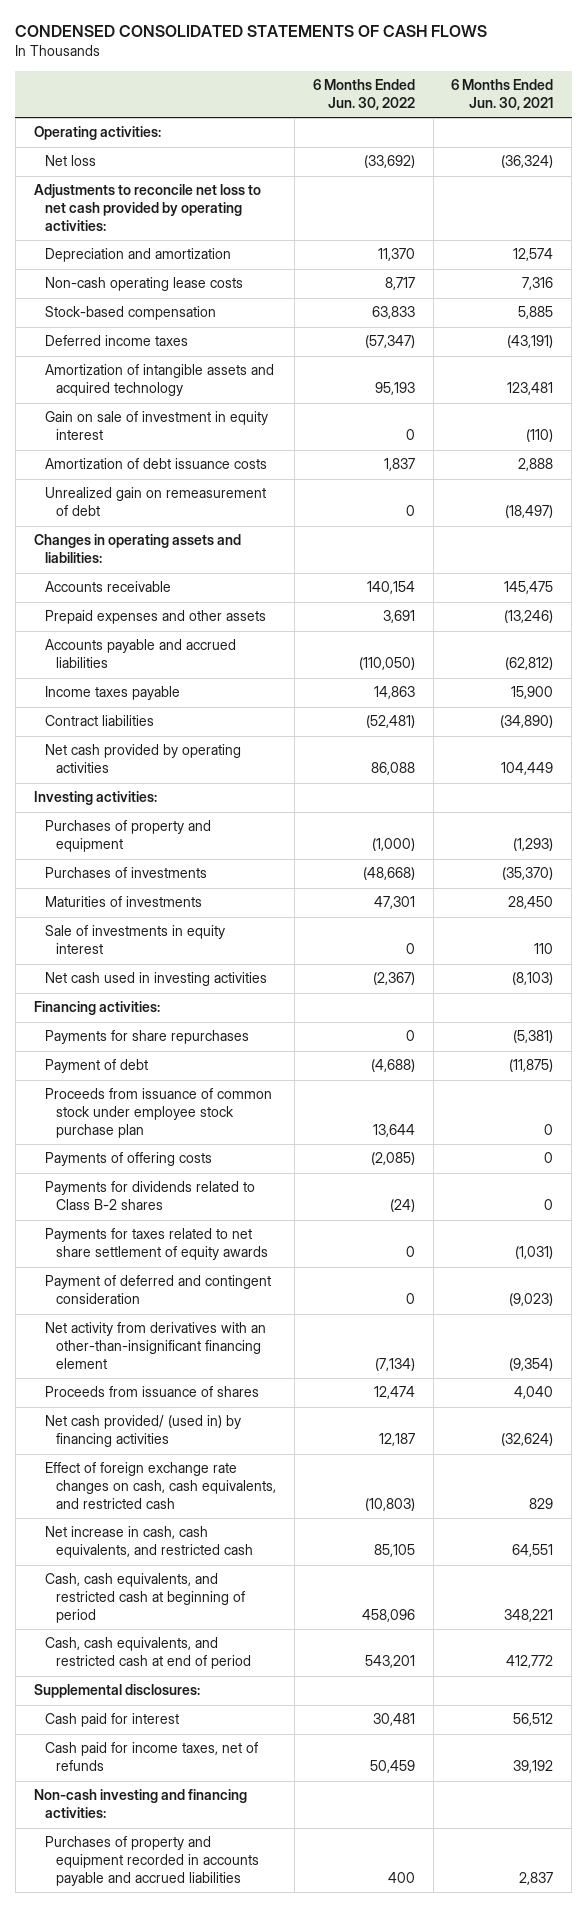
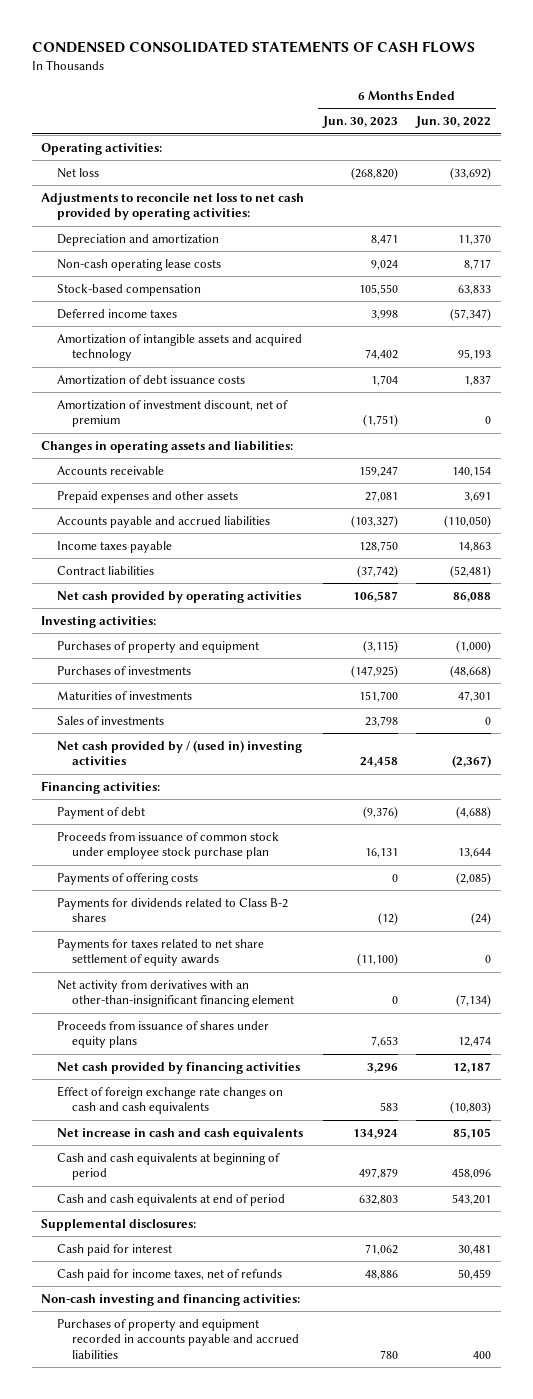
[451,78,554,110] 6 Months Ended Jun. 30, 2021 -> none
none -> [321,116,398,129] Jun. 30, 2023
[45,411,269,441] Gain on sale of investment in equity interest -> none
[45,487,267,517] Unrealized gain on remeasurement of debt -> none
none -> [56,399,288,428] Amortization of investment discount, net of premium
[45,925,226,955] Sale of investments in equity interest -> none
none -> [56,715,164,725] Sales of investments
[45,972,268,987] Net cash used in investing activities -> [56,739,302,766] Net cash provided by / (used in) investing activities
[45,1030,250,1045] Payments for share repurchases -> none
[45,1275,272,1305] Payment of deferred and contingent consideration -> none
[45,1386,260,1398] Proceeds from issuance of shares -> [56,1020,269,1049] Proceeds from issuance of shares under equity plans
[45,1415,242,1448] Net cash provided/ (used in) by financing activities -> [56,1061,300,1074] Net cash provided by financing activities
[45,1462,277,1510] Effect of foreign exchange rate changes on cash, cash equivalents, and restricted cash -> [56,1085,283,1115] Effect of foreign exchange rate changes on cash and cash equivalents
[45,1526,254,1559] Net increase in cash, cash equivalents, and restricted cash -> [56,1127,303,1140] Net increase in cash and cash equivalents
[45,1573,246,1624] Cash, cash equivalents, and restricted cash at beginning of period -> [56,1152,280,1181] Cash and cash equivalents at beginning of period
[45,1637,252,1670] Cash, cash equivalents, and restricted cash at end of period -> [56,1193,285,1206] Cash and cash equivalents at end of period

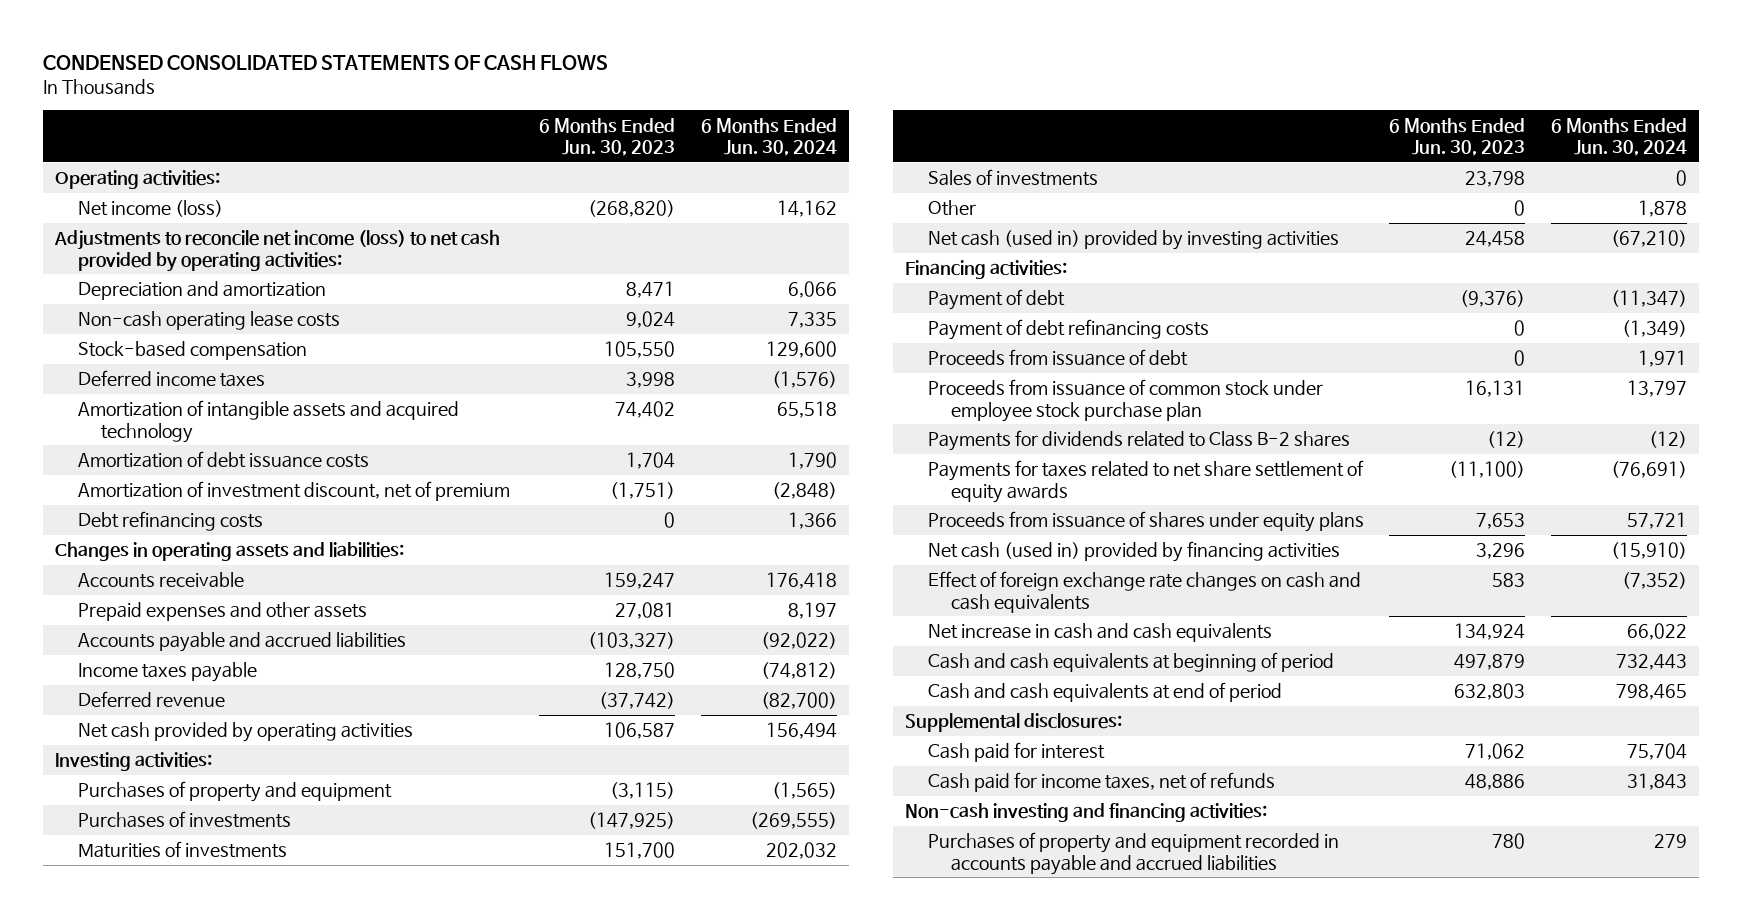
[415,116,492,129] Jun. 30, 2022 -> none
none -> [700,117,837,156] 6 Months Ended Jun. 30, 2024
[56,167,99,178] Net loss -> [77,200,223,218] Net income (loss)
[41,192,305,221] Adjustments to reconcile net loss to net cash provided by operating activities: -> [54,230,501,272] Adjustments to reconcile net income (loss) to net cash provided by operating activities:
none -> [77,511,263,532] Debt refinancing costs
[56,565,154,575] Contract liabilities -> [77,691,225,708] Deferred revenue
none -> [928,200,977,217] Other
[56,739,302,766] Net cash provided by / (used in) investing activities -> [928,230,1340,251] Net cash (used in) provided by investing activities
none -> [928,319,1210,341] Payment of debt refinancing costs
none -> [928,349,1189,367] Proceeds from issuance of debt
[56,872,198,885] Payments of offering costs -> none
[56,979,295,1008] Net activity from derivatives with an other-than-insignificant financing element -> none
[56,1061,300,1074] Net cash provided by financing activities -> [928,541,1341,563] Net cash (used in) provided by financing activities

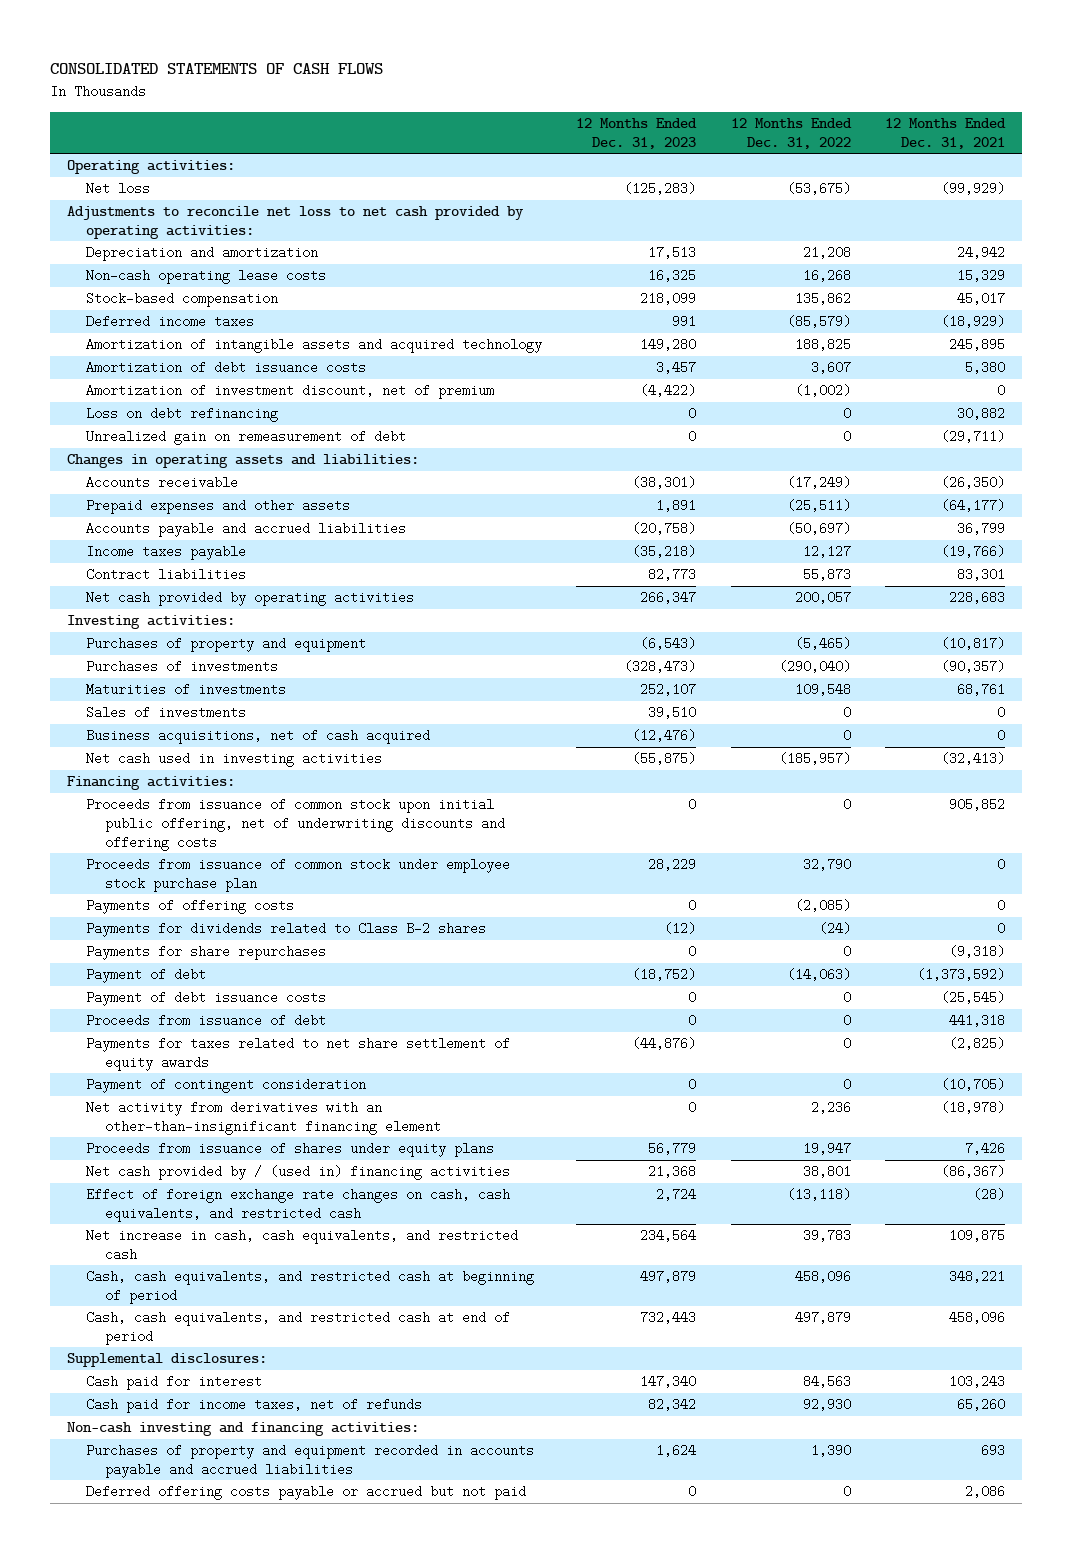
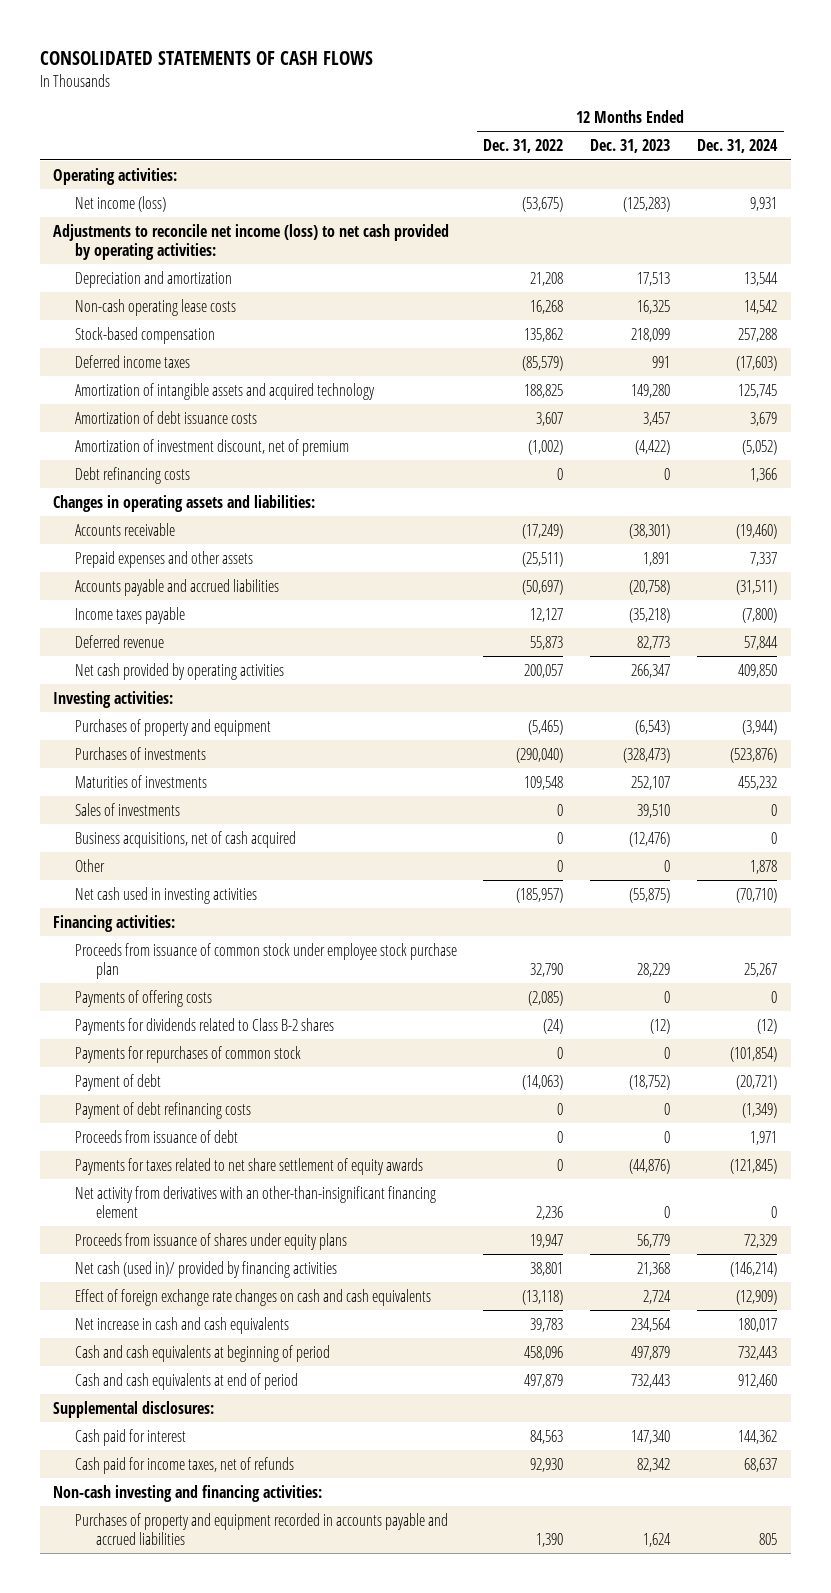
[885,117,1007,149] 12 Months Ended Dec. 31, 2021 -> none
none -> [697,139,779,154] Dec. 31, 2024
[85,182,150,196] Net loss -> [74,195,166,212] Net income (loss)
[67,206,525,239] Adjustments to reconcile net loss to net cash provided by operating activities: -> [53,223,450,260] Adjustments to reconcile net income (loss) to net cash provided by operating activities:
[85,407,278,423] Loss on debt refinancing -> none
[85,430,406,446] Unrealized gain on remeasurement of debt -> none
none -> [74,466,190,484] Debt refinancing costs
[85,568,246,582] Contract liabilities -> [74,634,164,648] Deferred revenue
none -> [74,858,105,872] Other
[85,798,505,851] Proceeds from issuance of common stock upon initial public offering, net of underwriting discounts and offering costs -> none
[85,945,326,961] Payments for share repurchases -> [74,1045,301,1063] Payments for repurchases of common stock
[85,991,326,1007] Payment of debt issuance costs -> [74,1101,251,1119] Payment of debt refinancing costs
[85,1078,366,1094] Payment of contingent consideration -> none
[85,1165,510,1181] Net cash provided by / (used in) financing activities -> [74,1260,337,1278] Net cash (used in)/ provided by financing activities
[85,1188,510,1222] Effect of foreign exchange rate changes on cash, cash equivalents, and restricted cash -> [74,1288,431,1306] Effect of foreign exchange rate changes on cash and cash equivalents
[85,1229,518,1261] Net increase in cash, cash equivalents, and restricted cash -> [74,1316,289,1334] Net increase in cash and cash equivalents
[85,1270,534,1304] Cash, cash equivalents, and restricted cash at beginning of period -> [74,1344,330,1362] Cash and cash equivalents at beginning of period
[85,1311,510,1345] Cash, cash equivalents, and restricted cash at end of period -> [74,1372,298,1390] Cash and cash equivalents at end of period
[85,1485,526,1501] Deferred offering costs payable or accrued but not paid -> none

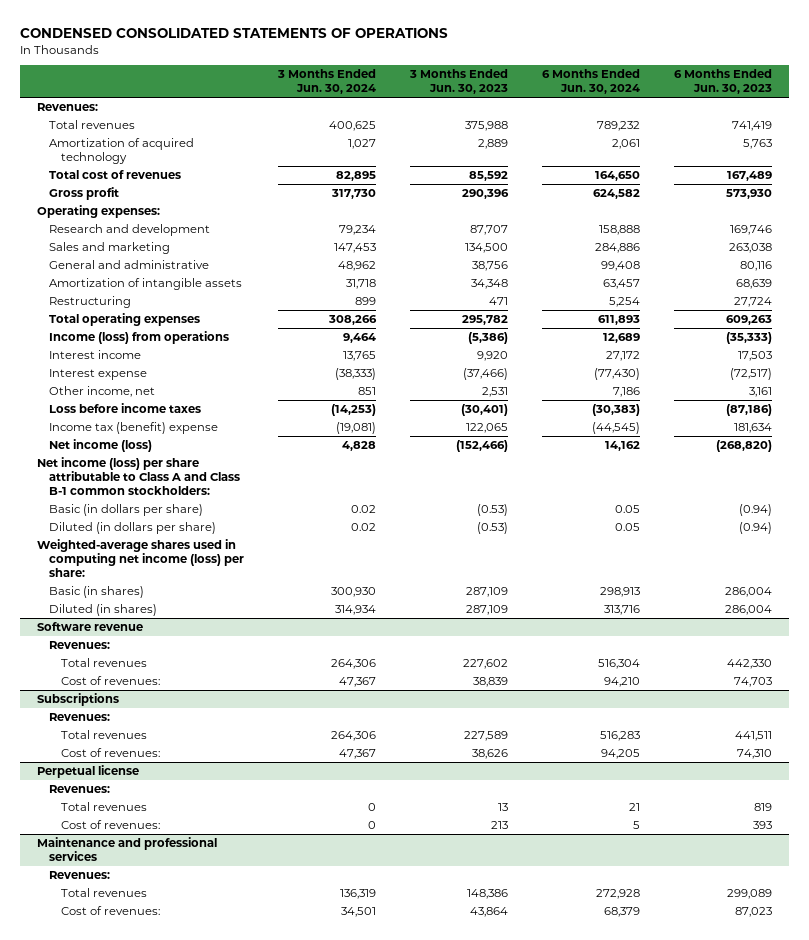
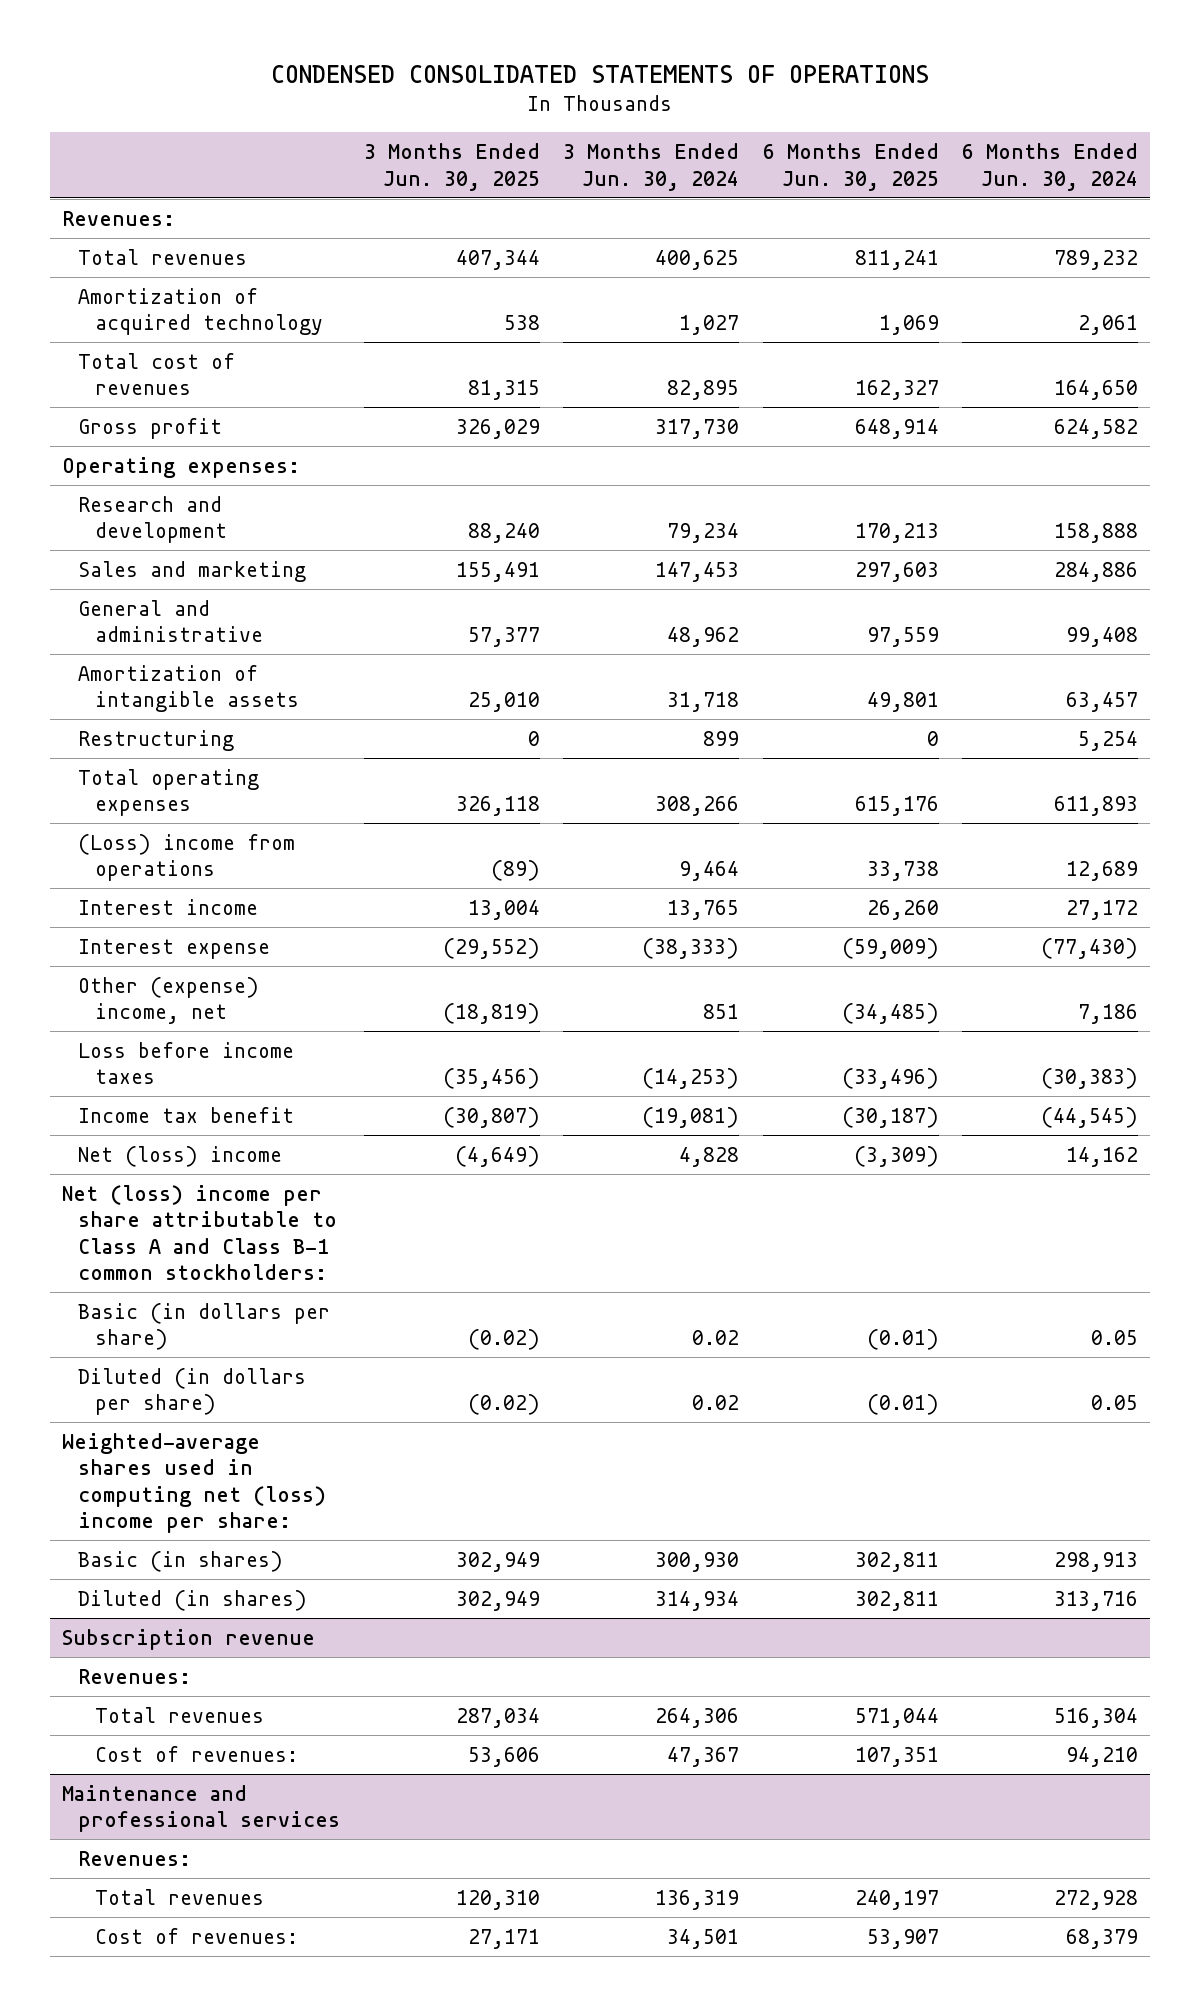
[408,69,508,95] 3 Months Ended Jun. 30, 2023 -> none
[673,69,772,95] 6 Months Ended Jun. 30, 2023 -> none
none -> [363,143,540,191] 3 Months Ended Jun. 30, 2025
none -> [762,143,939,191] 6 Months Ended Jun. 30, 2025
[48,331,229,345] Income (loss) from operations -> [78,833,296,882] (Loss) income from operations
[48,386,155,398] Other income, net -> [78,976,260,1025] Other (expense) income, net
[48,422,218,435] Income tax (benefit) expense -> [78,1106,295,1123] Income tax benefit
[48,439,152,453] Net income (loss) -> [78,1145,283,1167] Net (loss) income
[37,457,240,495] Net income (loss) per share attributable to Class A and Class B-1 common stockholders: -> [61,1184,338,1281] Net (loss) income per share attributable to Class A and Class B-1 common stockholders:
[37,539,244,577] Weighted-average shares used in computing net income (loss) per share: -> [61,1432,327,1534] Weighted-average shares used in computing net (loss) income per share:
[37,622,144,632] Software revenue -> none
none -> [61,1628,315,1650] Subscription revenue
[37,693,120,707] Subscriptions -> none
[48,713,110,722] Revenues: -> none
[60,730,147,740] Total revenues -> none
[60,748,160,758] Cost of revenues: -> none
[37,765,140,779] Perpetual license -> none
[48,785,110,794] Revenues: -> none
[60,802,147,812] Total revenues -> none
[60,820,160,830] Cost of revenues: -> none

